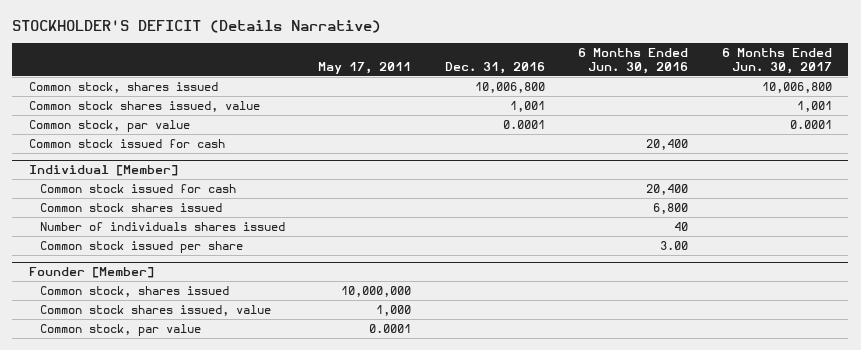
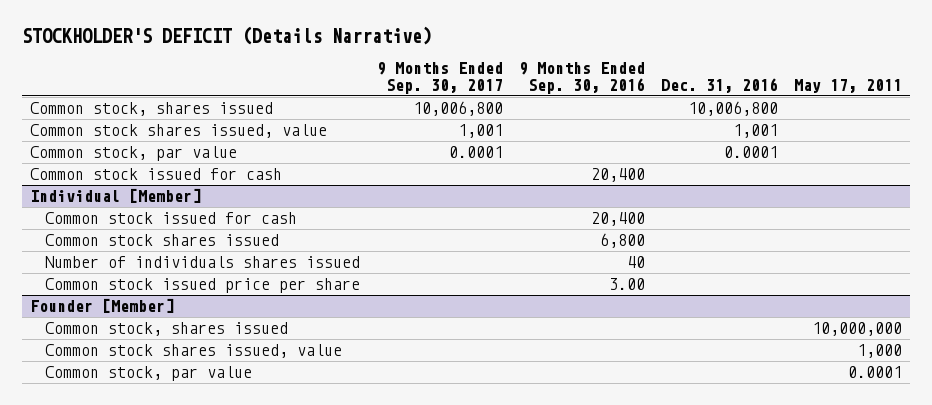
[578,47,689,74] 6 Months Ended Jun. 30, 2016 -> none
[721,47,832,74] 6 Months Ended Jun. 30, 2017 -> none
none -> [376,61,503,94] 9 Months Ended Sep. 30, 2017
none -> [518,61,645,94] 9 Months Ended Sep. 30, 2016
[40,240,244,253] Common stock issued per share -> [45,278,361,294] Common stock issued price per share

